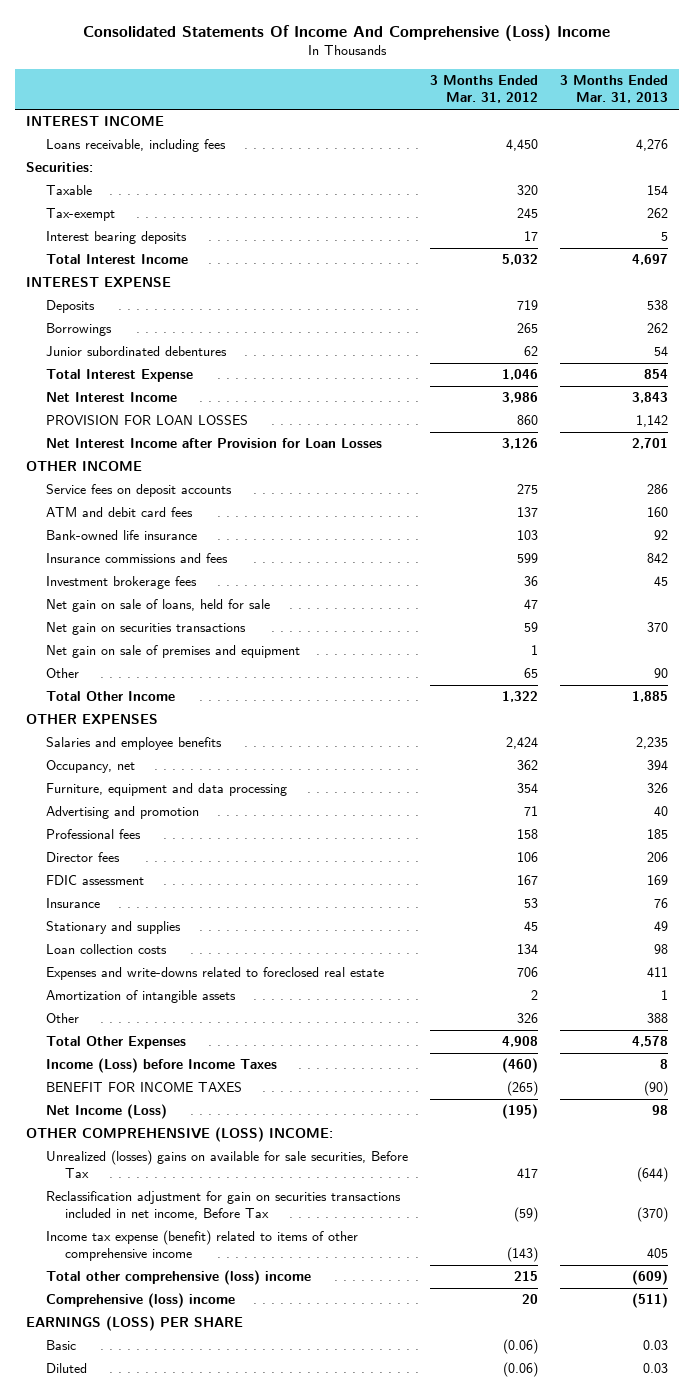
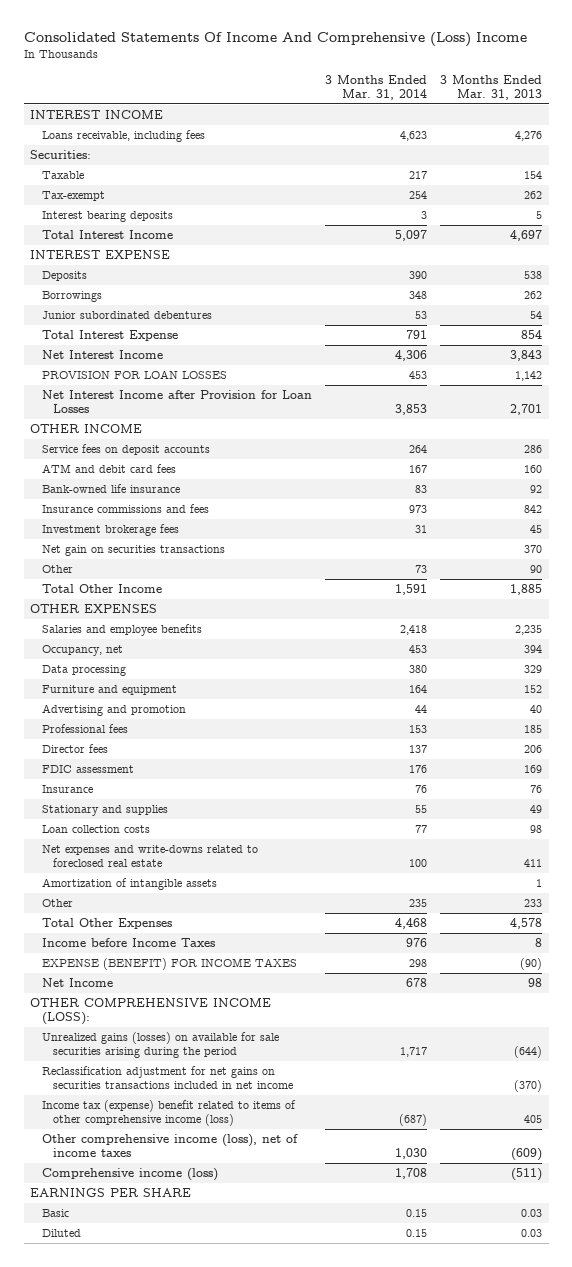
[429,75,538,104] 3 Months Ended Mar. 31, 2012 -> none
none -> [324,74,427,100] 3 Months Ended Mar. 31, 2014
[45,599,270,613] Net gain on sale of loans, held for sale -> none
[45,645,300,659] Net gain on sale of premises and equipment -> none
none -> [41,665,126,677] Data processing
[45,783,287,797] Furniture, equipment and data processing -> [41,685,177,696] Furniture and equipment
[646,783,668,794] 326 -> [524,685,543,694] 152
[45,967,384,981] Expenses and write-downs related to foreclosed real estate -> [41,845,258,868] Net expenses and write-downs related to foreclosed real estate
[646,1013,668,1024] 388 -> [524,899,543,908] 233
[45,1058,277,1074] Income (Loss) before Income Taxes -> [41,938,215,948] Income before Income Taxes
[45,1082,242,1093] BENEFIT FOR INCOME TAXES -> [41,958,297,971] EXPENSE (BENEFIT) FOR INCOME TAXES
[45,1104,167,1120] Net Income (Loss) -> [41,978,113,988] Net Income
[26,1127,334,1143] OTHER COMPREHENSIVE (LOSS) INCOME: -> [30,998,272,1026] OTHER COMPREHENSIVE INCOME (LOSS):
[45,1150,408,1179] Unrealized (losses) gains on available for sale securities, Before Tax -> [41,1032,279,1059] Unrealized gains (losses) on available for sale securities arising during the period
[45,1191,401,1221] Reclassification adjustment for gain on securities transactions included in net income, Before Tax -> [41,1066,293,1090] Reclassification adjustment for net gains on securities transactions included in net income
[45,1230,358,1262] Income tax expense (benefit) related to items of other comprehensive income -> [41,1100,296,1127] Income tax (expense) benefit related to items of other comprehensive income (loss)
[45,1270,311,1286] Total other comprehensive (loss) income -> [41,1134,298,1158] Other comprehensive income (loss), net of income taxes
[45,1293,235,1309] Comprehensive (loss) income -> [41,1168,218,1182] Comprehensive income (loss)
[26,1316,244,1332] EARNINGS (LOSS) PER SHARE -> [30,1188,192,1198] EARNINGS PER SHARE

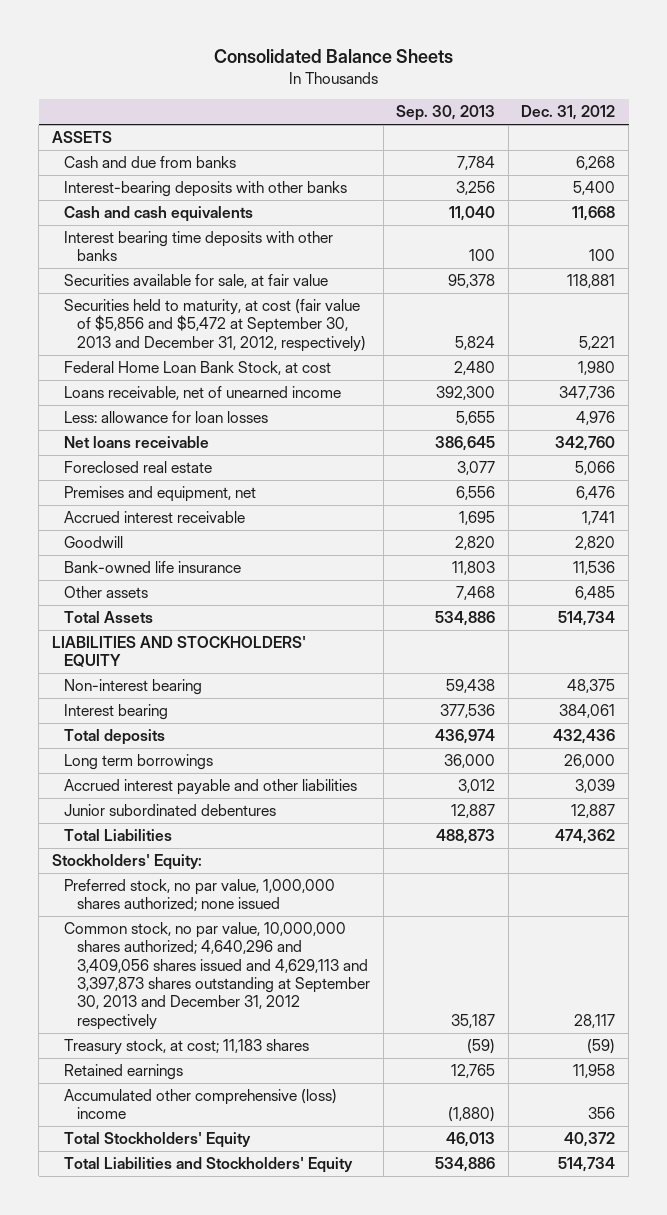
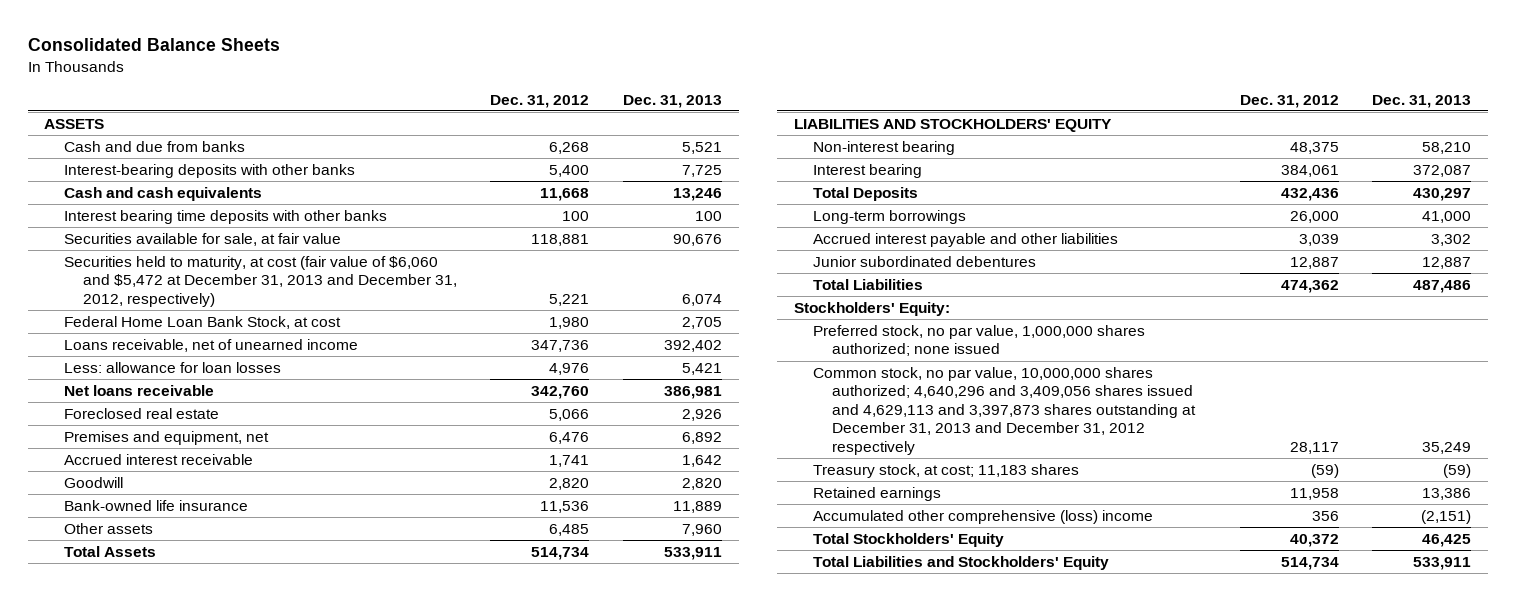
[396,105,496,122] Sep. 30, 2013 -> none
none -> [622,94,722,108] Dec. 31, 2013
[64,299,366,352] Securities held to maturity, at cost (fair value of $5,856 and $5,472 at September 30, 2013 and December 31, 2012, respectively) -> [63,255,457,307] Securities held to maturity, at cost (fair value of $6,060 and $5,472 at December 31, 2013 and December 31, 2012, respectively)
[64,729,166,746] Total deposits -> [813,186,919,201] Total Deposits
[64,754,214,771] Long term borrowings -> [813,209,967,224] Long-term borrowings
[64,922,370,1030] Common stock, no par value, 10,000,000 shares authorized; 4,640,296 and 3,409,056 shares issued and 4,629,113 and 3,397,873 shares outstanding at September 30, 2013 and December 31, 2012 respectively -> [813,366,1197,455] Common stock, no par value, 10,000,000 shares authorized; 4,640,296 and 3,409,056 shares issued and 4,629,113 and 3,397,873 shares outstanding at December 31, 2013 and December 31, 2012 respectively

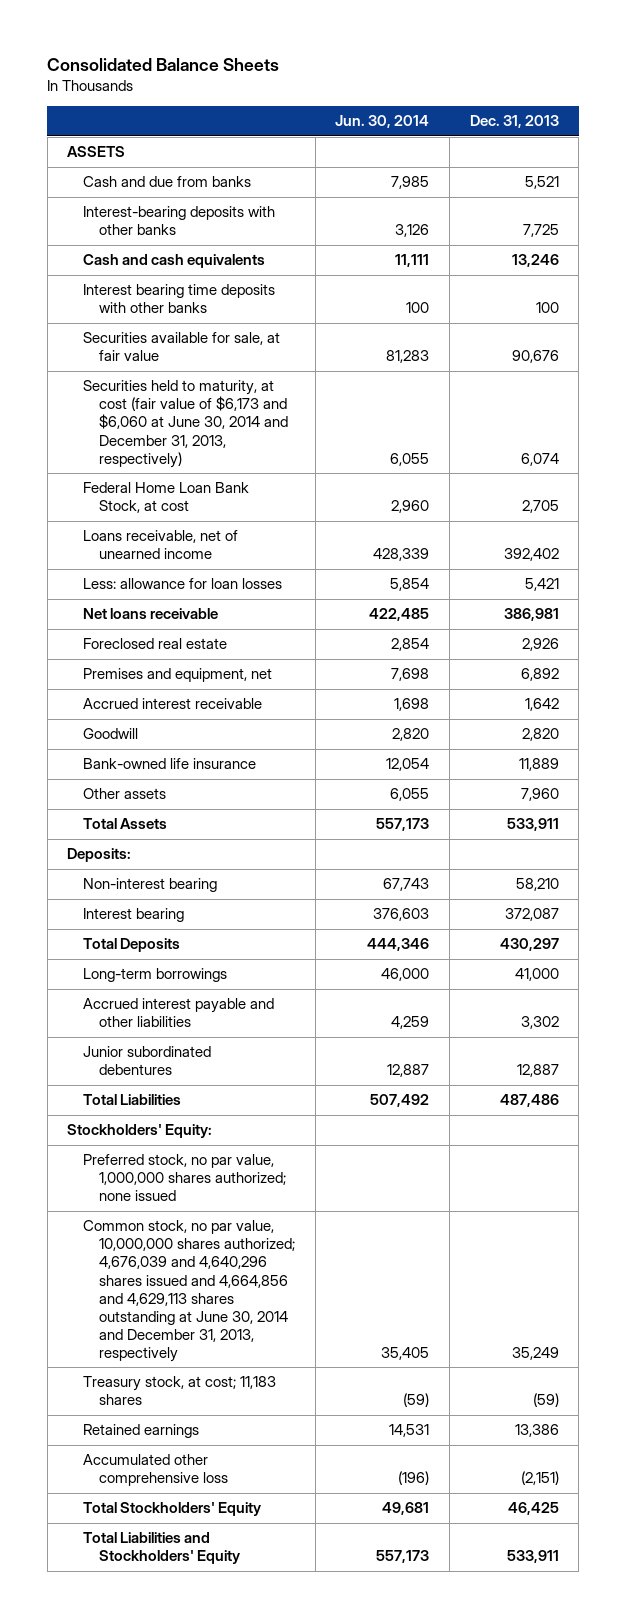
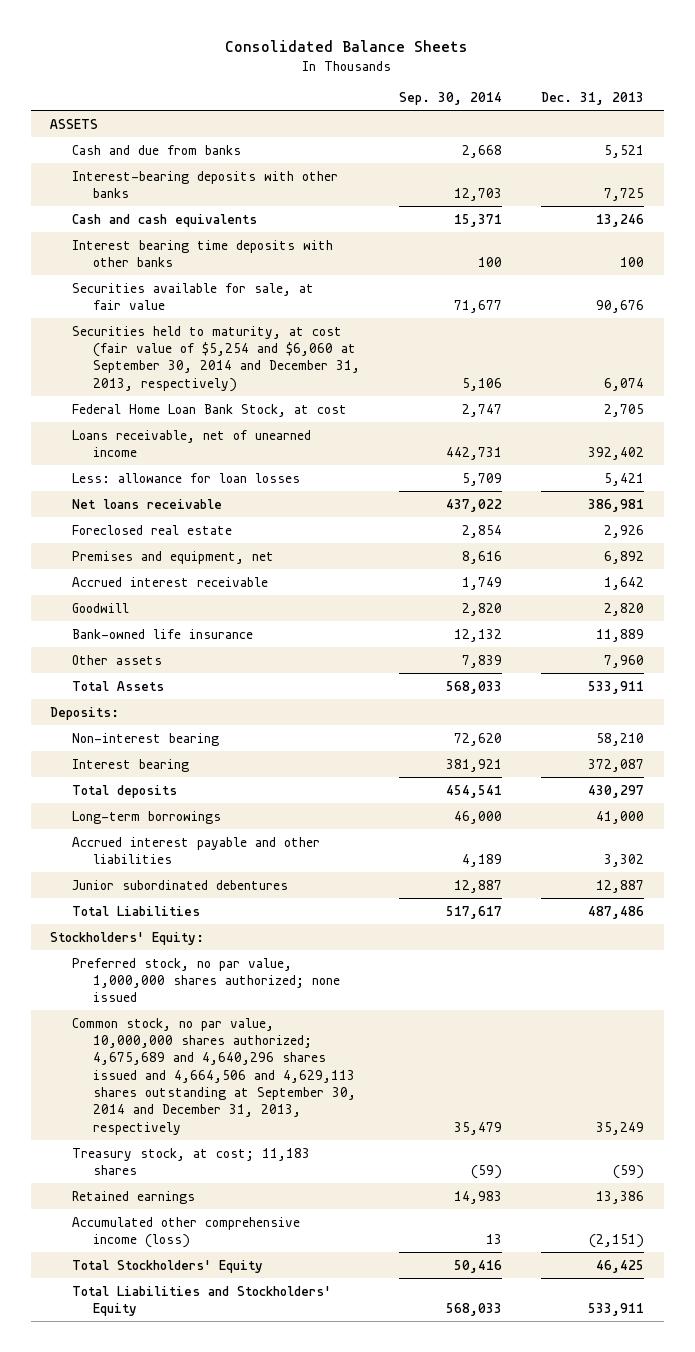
[335,115,430,129] Jun. 30, 2014 -> none
none -> [399,91,503,105] Sep. 30, 2014
[83,380,289,468] Securities held to maturity, at cost (fair value of $6,173 and $6,060 at June 30, 2014 and December 31, 2013, respectively) -> [71,325,360,392] Securities held to maturity, at cost (fair value of $5,254 and $6,060 at September 30, 2014 and December 31, 2013, respectively)
[83,938,181,953] Total Deposits -> [71,784,177,798] Total deposits
[83,1220,296,1362] Common stock, no par value, 10,000,000 shares authorized; 4,676,039 and 4,640,296 shares issued and 4,664,856 and 4,629,113 shares outstanding at June 30, 2014 and December 31, 2013, respectively -> [71,1017,356,1135] Common stock, no par value, 10,000,000 shares authorized; 4,675,689 and 4,640,296 shares issued and 4,664,506 and 4,629,113 shares outstanding at September 30, 2014 and December 31, 2013, respectively
[83,1454,229,1487] Accumulated other comprehensive loss -> [71,1216,300,1248] Accumulated other comprehensive income (loss)

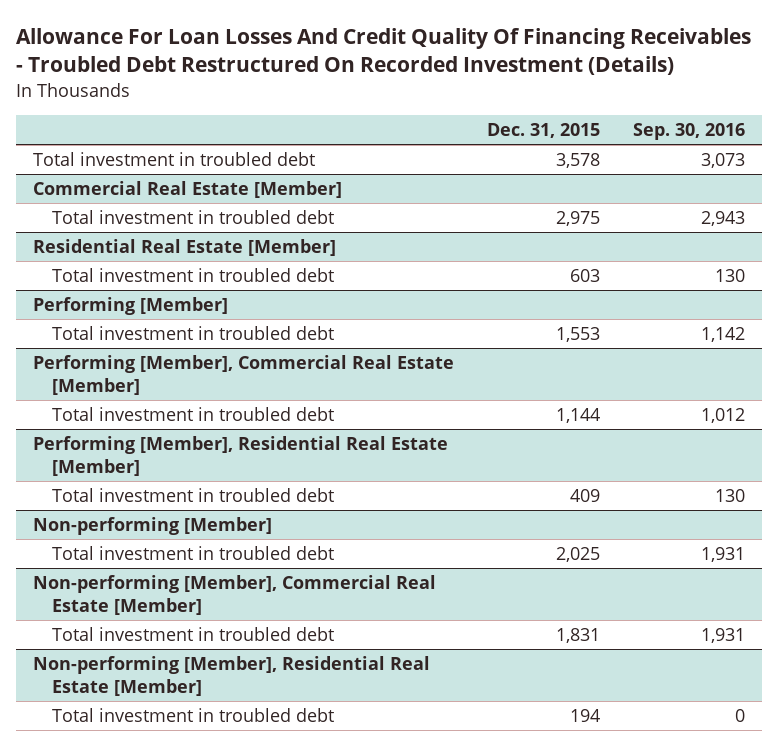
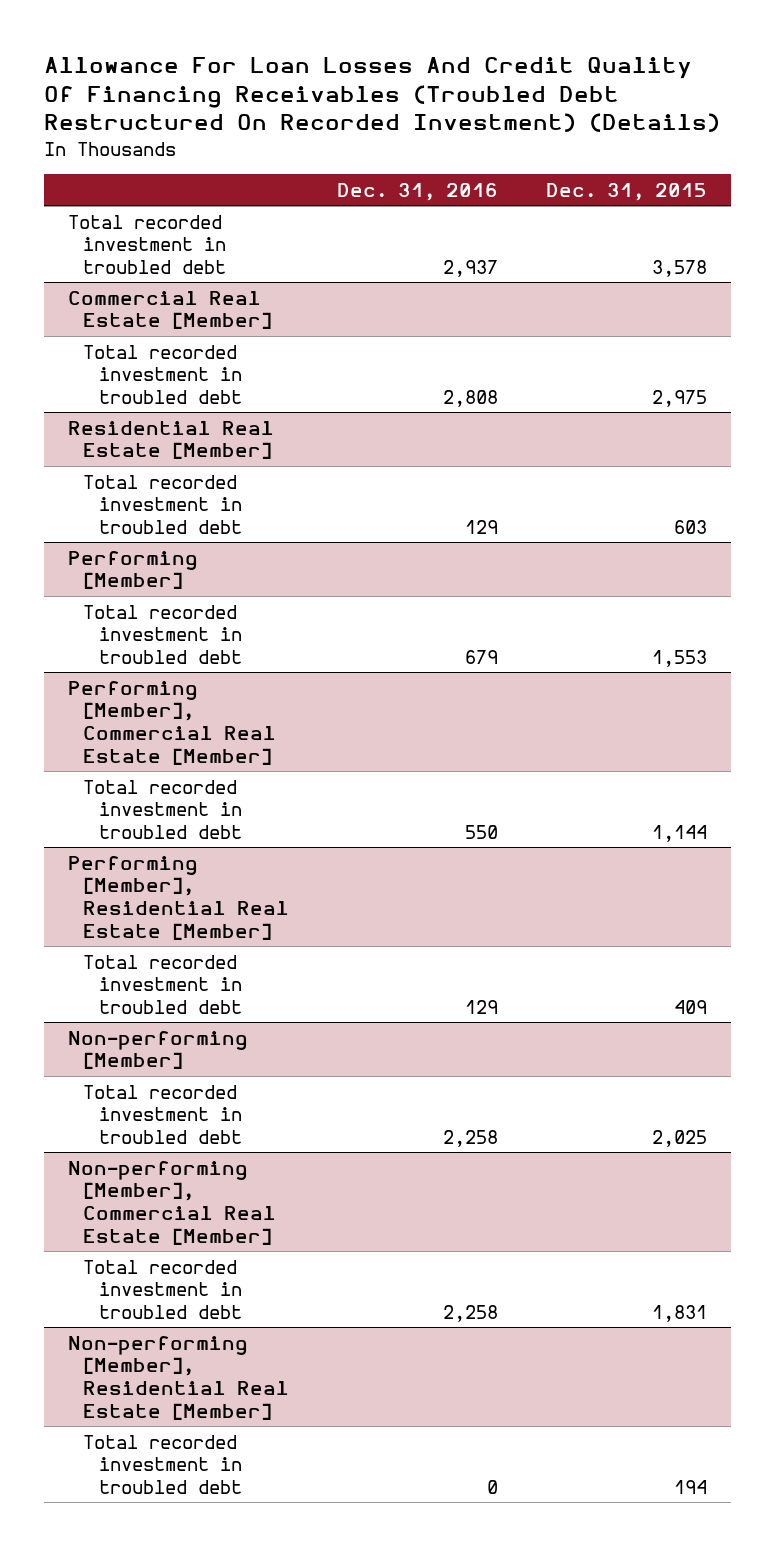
[16,28,752,76] Allowance For Loan Losses And Credit Quality Of Financing Receivables - Troubled Debt Restructured On Recorded Investment (Details) -> [43,56,720,133] Allowance For Loan Losses And Credit Quality Of Financing Receivables (Troubled Debt Restructured On Recorded Investment) (Details)
[633,122,746,140] Sep. 30, 2016 -> none
none -> [337,182,499,201] Dec. 31, 2016
[32,152,315,167] Total investment in troubled debt -> [67,214,227,274] Total recorded investment in troubled debt
[52,210,335,225] Total investment in troubled debt -> [83,344,243,404] Total recorded investment in troubled debt
[52,268,335,283] Total investment in troubled debt -> [83,474,243,534] Total recorded investment in troubled debt
[52,326,335,341] Total investment in troubled debt -> [83,604,243,664] Total recorded investment in troubled debt
[52,407,335,422] Total investment in troubled debt -> [83,779,243,839] Total recorded investment in troubled debt
[52,488,335,503] Total investment in troubled debt -> [83,954,243,1014] Total recorded investment in troubled debt
[52,546,335,561] Total investment in troubled debt -> [83,1084,243,1144] Total recorded investment in troubled debt
[52,627,335,642] Total investment in troubled debt -> [83,1259,243,1319] Total recorded investment in troubled debt
[52,708,335,723] Total investment in troubled debt -> [83,1434,243,1494] Total recorded investment in troubled debt

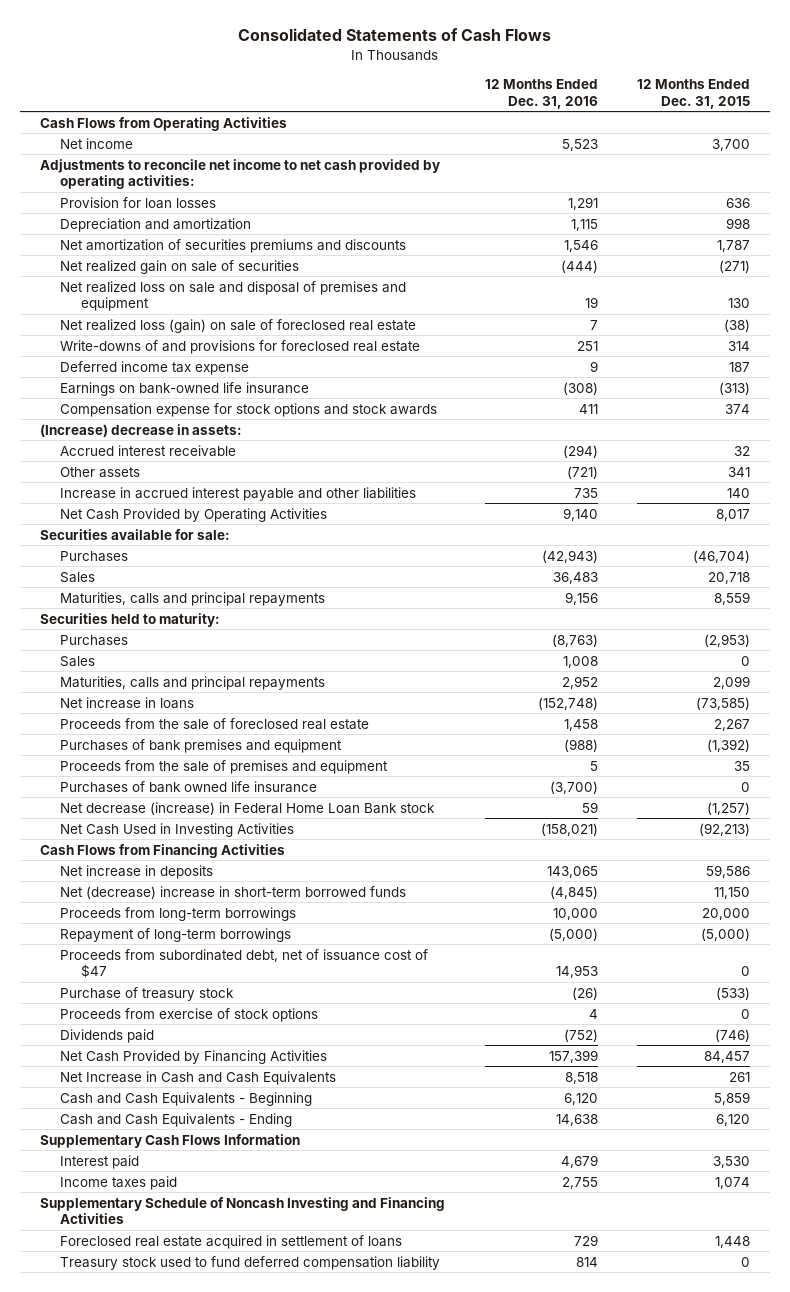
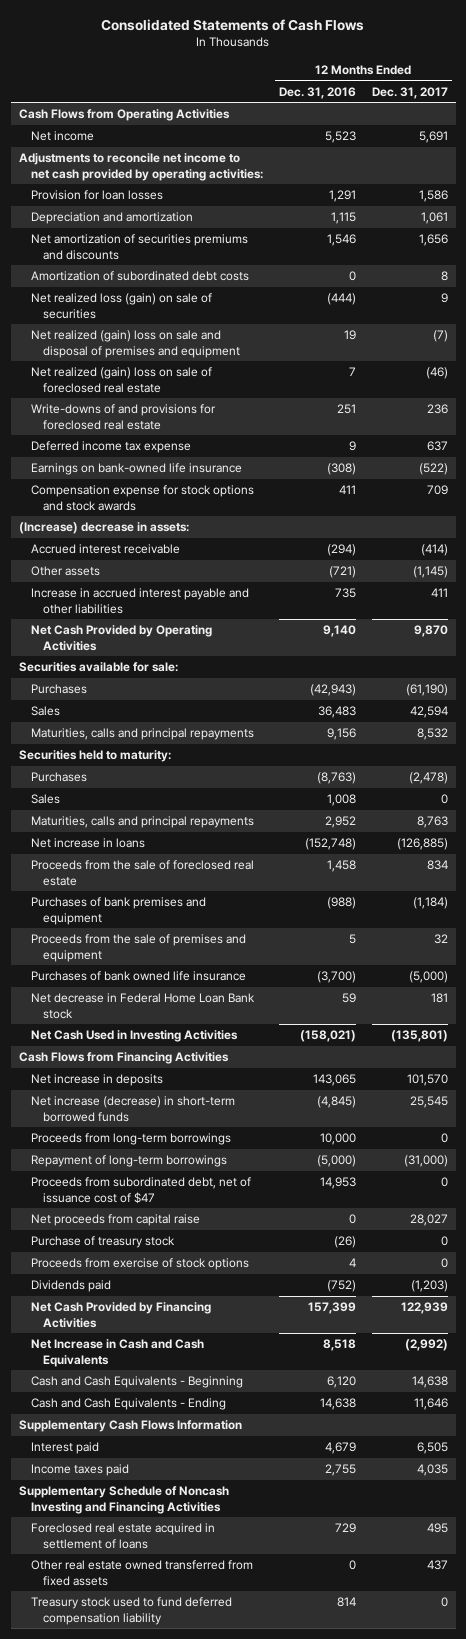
[637,79,751,109] 12 Months Ended Dec. 31, 2015 -> none
none -> [371,86,448,99] Dec. 31, 2017
none -> [30,271,249,282] Amortization of subordinated debt costs
[60,259,300,274] Net realized gain on sale of securities -> [30,293,212,319] Net realized loss (gain) on sale of securities
[60,280,407,312] Net realized loss on sale and disposal of premises and equipment -> [30,330,240,358] Net realized (gain) loss on sale and disposal of premises and equipment
[60,318,417,333] Net realized loss (gain) on sale of foreclosed real estate -> [30,367,212,393] Net realized (gain) loss on sale of foreclosed real estate
[60,801,436,815] Net decrease (increase) in Federal Home Loan Bank stock -> [30,993,255,1019] Net decrease in Federal Home Loan Bank stock
[60,885,407,899] Net (decrease) increase in short-term borrowed funds -> [30,1096,235,1122] Net increase (decrease) in short-term borrowed funds
none -> [30,1214,200,1227] Net proceeds from capital raise
none -> [30,1560,253,1586] Other real estate owned transferred from fixed assets

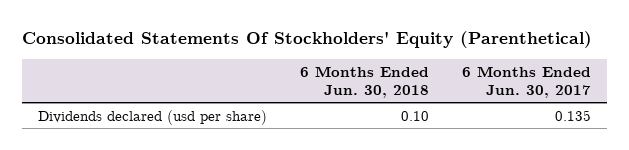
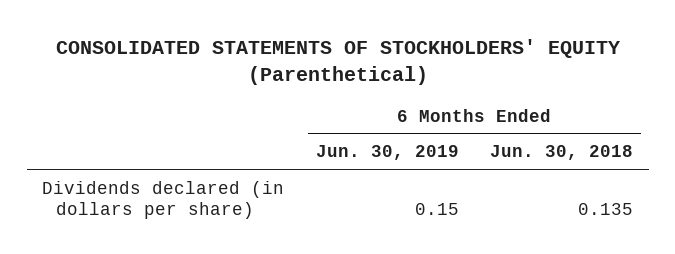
[21,31,592,49] Consolidated Statements Of Stockholders' Equity (Parenthetical) -> [55,38,620,85] CONSOLIDATED STATEMENTS OF STOCKHOLDERS' EQUITY (Parenthetical)
[461,65,591,98] 6 Months Ended Jun. 30, 2017 -> none
none -> [315,145,459,161] Jun. 30, 2019
[38,109,268,125] Dividends declared (usd per share) -> [42,180,285,220] Dividends declared (in dollars per share)
[400,110,429,121] 0.10 -> [578,203,634,216] 0.135

